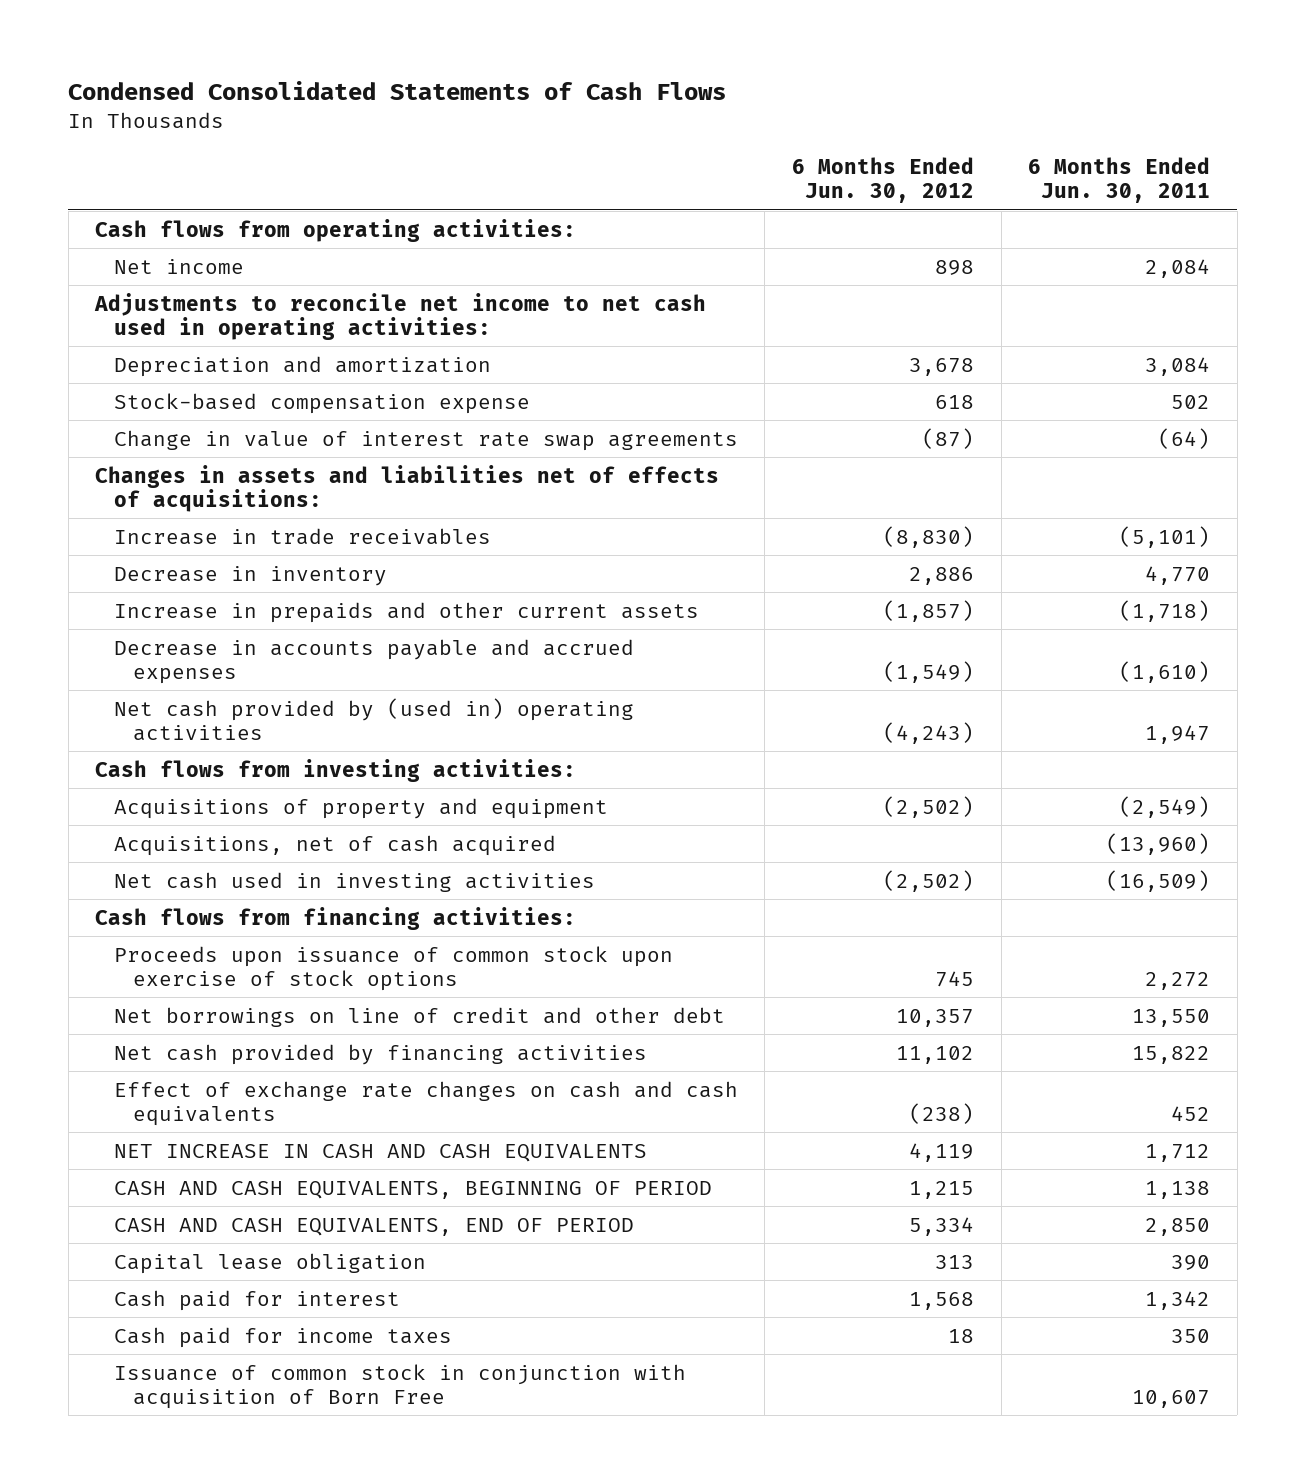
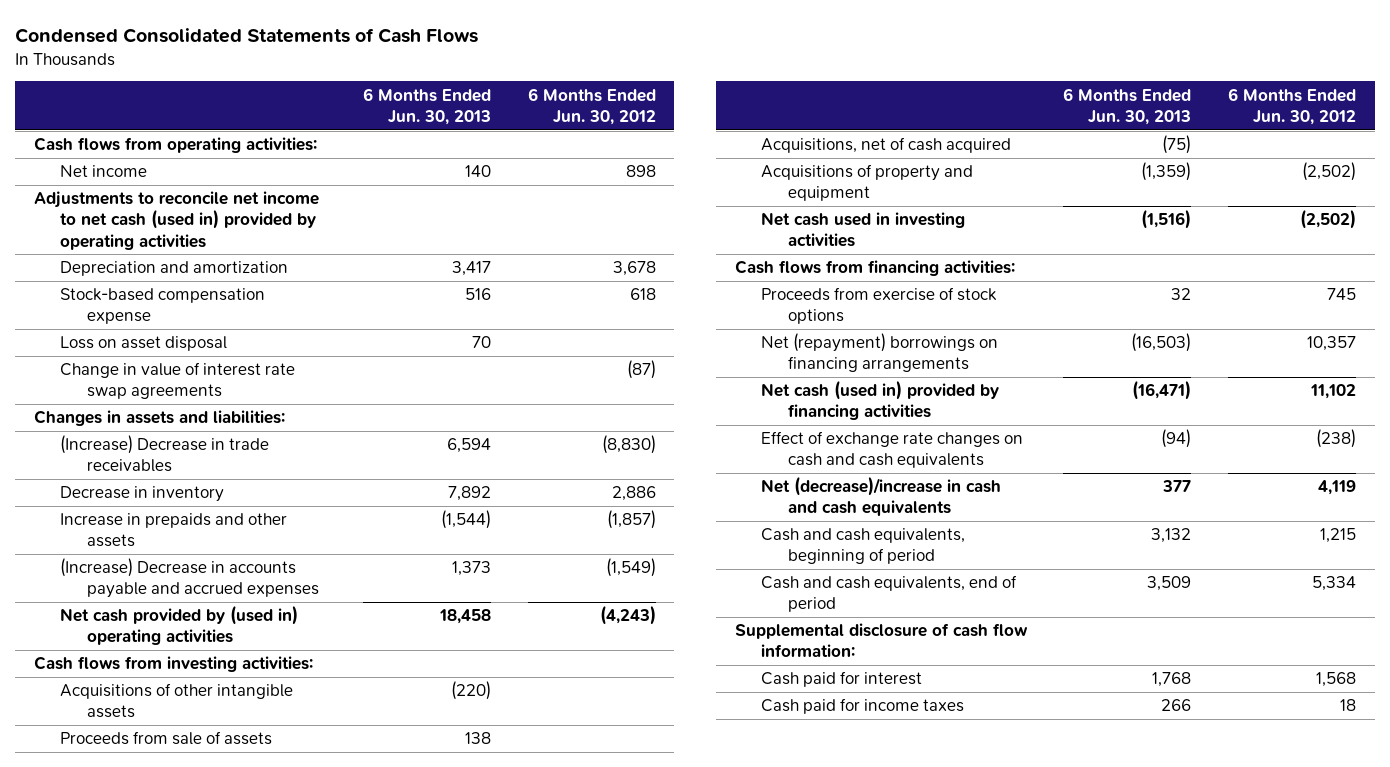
[1028,157,1211,204] 6 Months Ended Jun. 30, 2011 -> none
none -> [362,87,491,125] 6 Months Ended Jun. 30, 2013
[94,292,707,340] Adjustments to reconcile net income to net cash used in operating activities: -> [33,191,319,250] Adjustments to reconcile net income to net cash (used in) provided by operating activities
none -> [60,336,228,352] Loss on asset disposal
[95,464,720,512] Changes in assets and liabilities net of effects of acquisitions: -> [33,410,285,427] Changes in assets and liabilities:
[113,527,491,545] Increase in trade receivables -> [60,435,270,473] (Increase) Decrease in trade receivables
[113,601,699,623] Increase in prepaids and other current assets -> [60,513,288,548] Increase in prepaids and other assets
[113,638,634,684] Decrease in accounts payable and accrued expenses -> [60,558,320,599] (Increase) Decrease in accounts payable and accrued expenses
none -> [60,683,294,719] Acquisitions of other intangible assets
none -> [60,731,273,746] Proceeds from sale of assets
[113,797,608,819] Acquisitions of property and equipment -> [761,164,974,202] Acquisitions of property and equipment
[113,945,673,991] Proceeds upon issuance of common stock upon exercise of stock options -> [761,287,998,325] Proceeds from exercise of stock options
[113,1006,725,1027] Net borrowings on line of credit and other debt -> [761,333,999,373] Net (repayment) borrowings on financing arrangements
[113,1043,647,1065] Net cash provided by financing activities -> [761,380,1000,421] Net cash (used in) provided by financing activities
[113,1252,426,1274] Capital lease obligation -> none
[113,1143,647,1162] NET INCREASE IN CASH AND CASH EQUIVALENTS -> [761,476,1002,517] Net (decrease)/increase in cash and cash equivalents
[113,1180,712,1199] CASH AND CASH EQUIVALENTS, BEGINNING OF PERIOD -> [761,528,966,565] Cash and cash equivalents, beginning of period
[113,1217,634,1236] CASH AND CASH EQUIVALENTS, END OF PERIOD -> [761,575,1018,613] Cash and cash equivalents, end of period
none -> [734,623,1028,658] Supplemental disclosure of cash flow information:
[113,1363,686,1409] Issuance of common stock in conjunction with acquisition of Born Free -> none

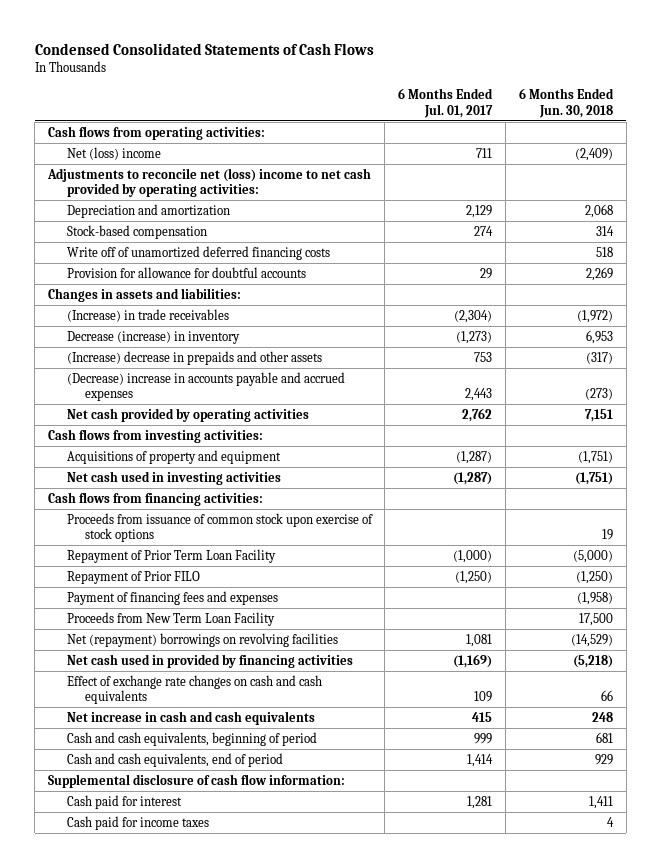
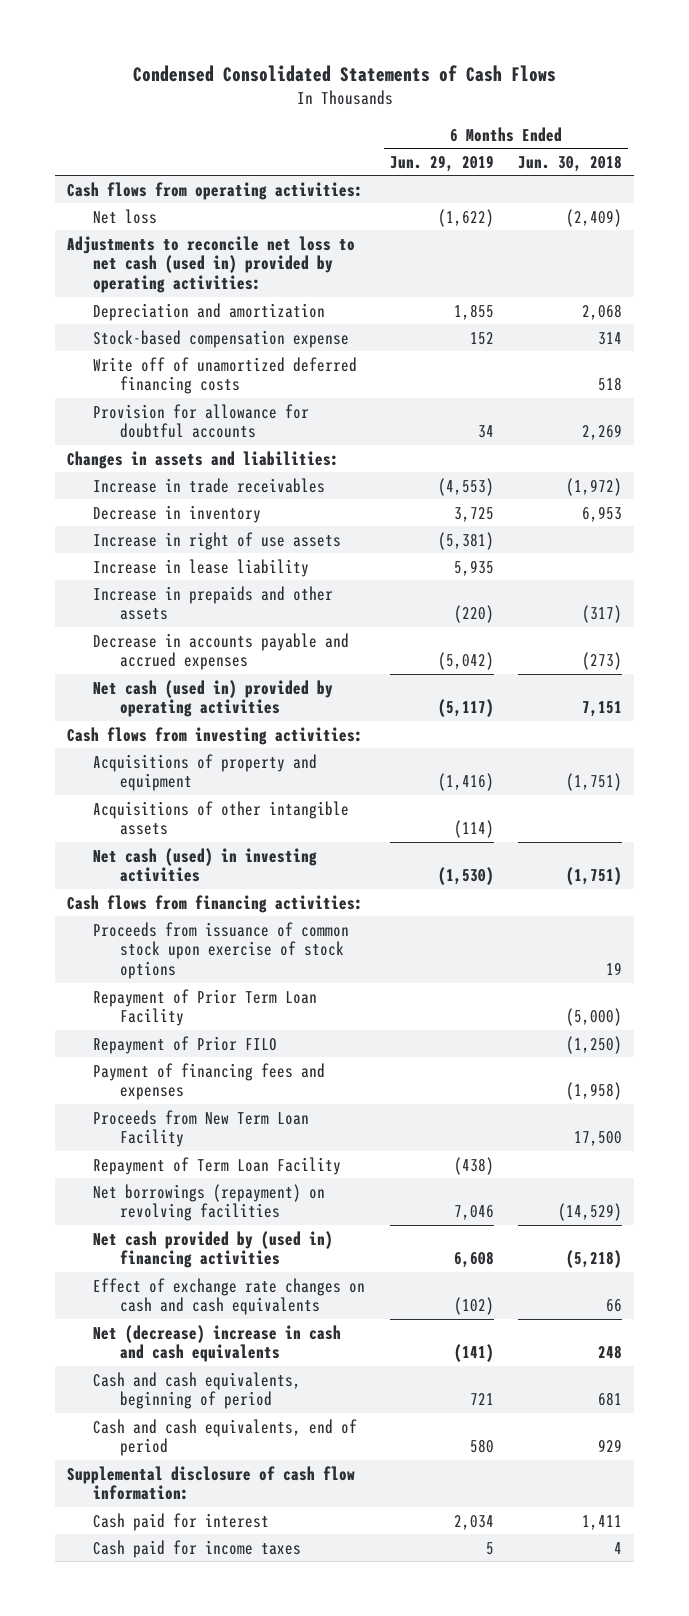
[398,88,494,118] 6 Months Ended Jul. 01, 2017 -> none
none -> [389,154,494,172] Jun. 29, 2019
[66,146,161,160] Net (loss) income -> [93,208,158,224] Net loss
[47,167,372,198] Adjustments to reconcile net (loss) income to net cash provided by operating activities: -> [67,235,356,294] Adjustments to reconcile net loss to net cash (used in) provided by operating activities:
[66,224,207,239] Stock-based compensation -> [93,329,350,348] Stock-based compensation expense
[66,308,229,322] (Increase) in trade receivables -> [93,477,326,493] Increase in trade receivables
[66,330,240,344] Decrease (increase) in inventory -> [93,504,262,523] Decrease in inventory
none -> [93,531,342,550] Increase in right of use assets
none -> [93,558,310,577] Increase in lease liability
[66,350,322,365] (Increase) decrease in prepaids and other assets -> [93,585,334,621] Increase in prepaids and other assets
[66,371,345,402] (Decrease) increase in accounts payable and accrued expenses -> [93,632,350,671] Decrease in accounts payable and accrued expenses
[66,407,309,422] Net cash provided by operating activities -> [93,679,334,718] Net cash (used in) provided by operating activities
none -> [93,800,350,836] Acquisitions of other intangible assets
[66,470,281,485] Net cash used in investing activities -> [93,847,318,883] Net cash (used) in investing activities
none -> [93,1156,342,1175] Repayment of Term Loan Facility
[66,632,338,647] Net (repayment) borrowings on revolving facilities -> [93,1183,326,1222] Net borrowings (repayment) on revolving facilities
[66,653,353,668] Net cash used in provided by financing activities -> [93,1230,334,1269] Net cash provided by (used in) financing activities
[66,710,315,725] Net increase in cash and cash equivalents -> [93,1324,342,1363] Net (decrease) increase in cash and cash equivalents

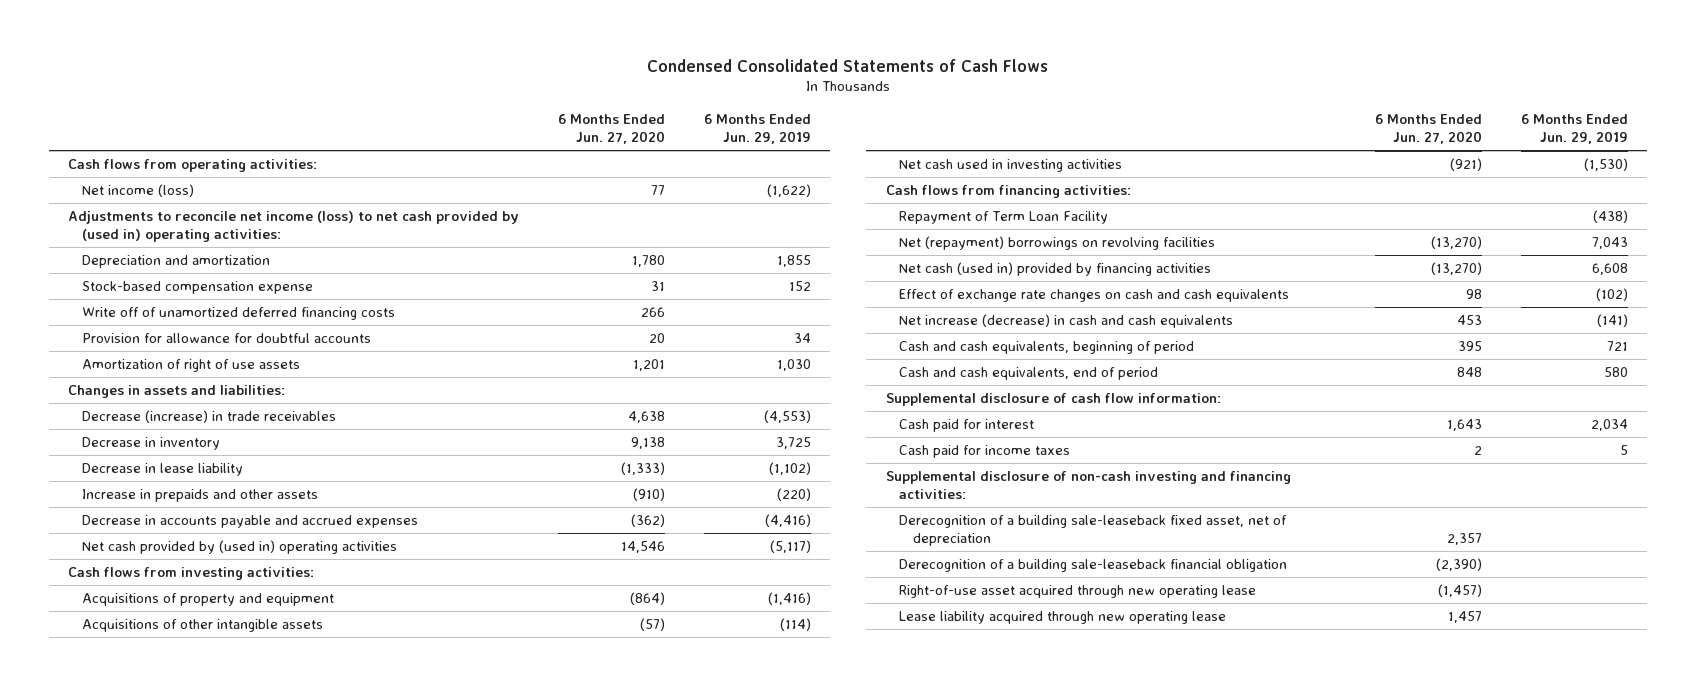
[518,154,623,172] Jun. 30, 2018 -> none
none -> [557,113,665,145] 6 Months Ended Jun. 27, 2020
[93,208,158,224] Net loss -> [81,184,194,198] Net income (loss)
[67,235,356,294] Adjustments to reconcile net loss to net cash (used in) provided by operating activities: -> [68,211,520,243] Adjustments to reconcile net income (loss) to net cash provided by (used in) operating activities:
none -> [81,359,300,373] Amortization of right of use assets
[93,477,326,493] Increase in trade receivables -> [81,410,336,424] Decrease (increase) in trade receivables
[93,531,342,550] Increase in right of use assets -> none
[93,558,310,577] Increase in lease liability -> [81,463,243,477] Decrease in lease liability
[453,559,494,576] 5,935 -> [768,462,811,476] (1,102)
[437,652,494,671] (5,042) -> [764,514,811,528] (4,416)
[93,679,334,718] Net cash (used in) provided by operating activities -> [81,540,397,555] Net cash provided by (used in) operating activities
[93,847,318,883] Net cash (used) in investing activities -> [899,159,1123,173] Net cash used in investing activities
[93,921,350,980] Proceeds from issuance of common stock upon exercise of stock options -> none
[93,988,318,1027] Repayment of Prior Term Loan Facility -> none
[93,1035,278,1054] Repayment of Prior FILO -> none
[93,1062,326,1101] Payment of financing fees and expenses -> none
[93,1109,310,1148] Proceeds from New Term Loan Facility -> none
[93,1183,326,1222] Net borrowings (repayment) on revolving facilities -> [899,236,1216,251] Net (repayment) borrowings on revolving facilities
[453,1205,494,1221] 7,046 -> [1592,237,1629,250] 7,043
[93,1230,334,1269] Net cash provided by (used in) financing activities -> [899,262,1212,277] Net cash (used in) provided by financing activities
[93,1324,342,1363] Net (decrease) increase in cash and cash equivalents -> [899,314,1234,329] Net increase (decrease) in cash and cash equivalents
none -> [885,471,1291,500] Supplemental disclosure of non-cash investing and financing activities:
none -> [899,515,1288,547] Derecognition of a building sale-leaseback fixed asset, net of depreciation
none -> [899,559,1288,573] Derecognition of a building sale-leaseback financial obligation
none -> [899,585,1257,599] Right-of-use asset acquired through new operating lease
none -> [899,611,1227,625] Lease liability acquired through new operating lease

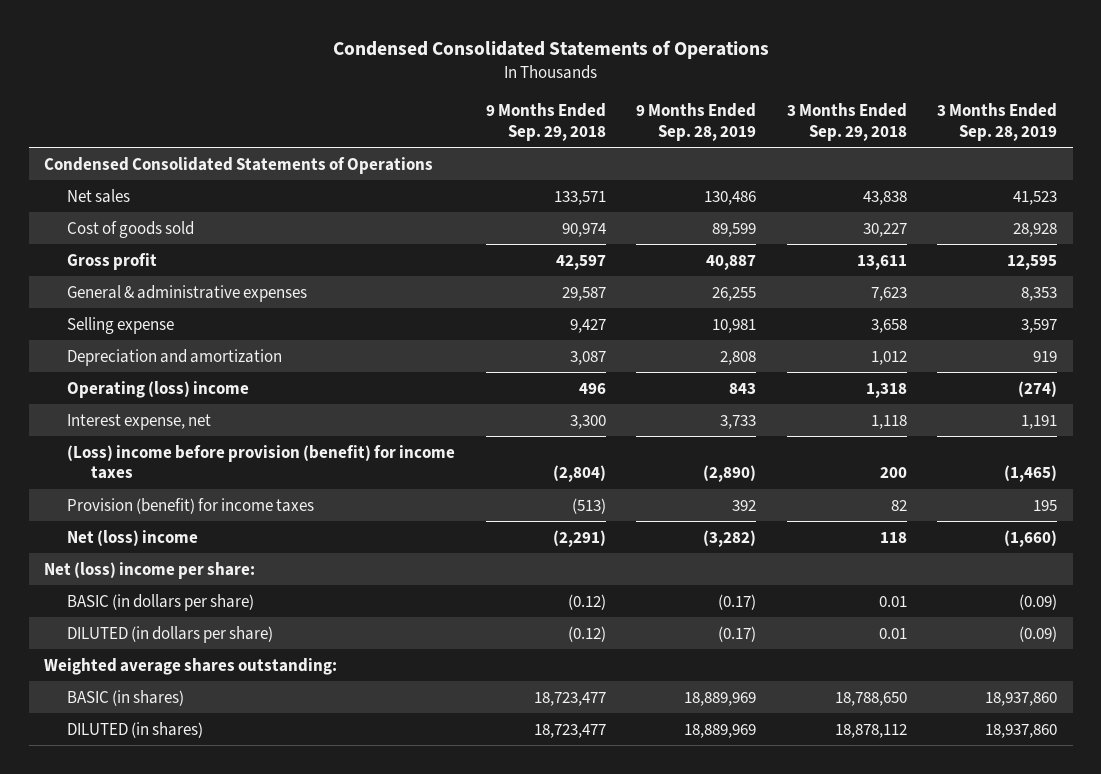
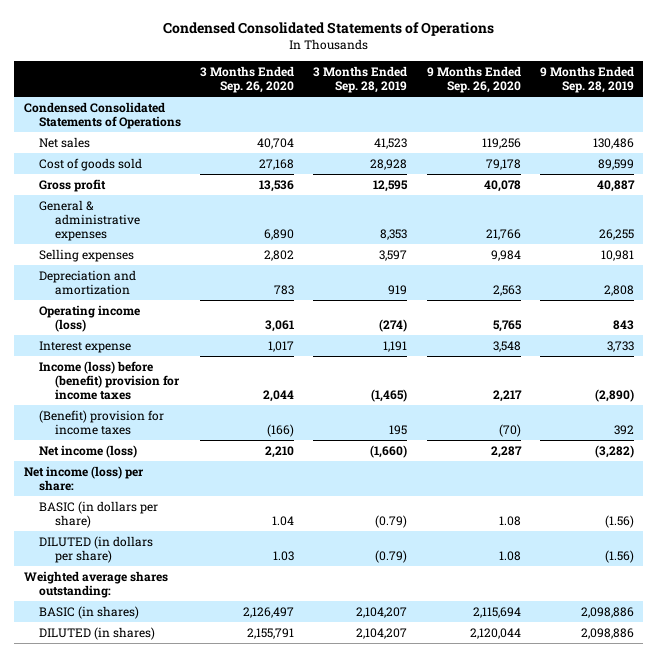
[485,103,606,141] 9 Months Ended Sep. 29, 2018 -> none
[786,103,907,141] 3 Months Ended Sep. 29, 2018 -> none
none -> [200,66,295,94] 3 Months Ended Sep. 26, 2020
none -> [426,66,521,94] 9 Months Ended Sep. 26, 2020
[67,316,175,334] Selling expense -> [39,248,135,262] Selling expenses
[67,380,250,398] Operating (loss) income -> [39,304,141,332] Operating income (loss)
[67,413,212,430] Interest expense, net -> [39,340,132,353] Interest expense
[67,444,456,480] (Loss) income before provision (benefit) for income taxes -> [39,360,180,401] Income (loss) before (benefit) provision for income taxes
[67,497,315,514] Provision (benefit) for income taxes -> [39,409,165,435] (Benefit) provision for income taxes
[67,529,199,546] Net (loss) income -> [39,444,138,458] Net income (loss)
[43,561,255,579] Net (loss) income per share: -> [23,465,144,491] Net income (loss) per share:
[718,593,757,610] (0.17) -> [604,514,634,528] (1.56)
[1019,593,1058,610] (0.09) -> [375,514,408,528] (0.79)
[718,625,757,642] (0.17) -> [604,549,634,563] (1.56)
[1019,625,1058,642] (0.09) -> [375,549,408,563] (0.79)
[684,691,757,706] 18,889,969 -> [580,606,634,618] 2,098,886
[985,691,1058,706] 18,937,860 -> [356,606,408,618] 2,104,207
[684,723,757,738] 18,889,969 -> [580,627,634,639] 2,098,886
[985,723,1058,738] 18,937,860 -> [356,627,408,639] 2,104,207

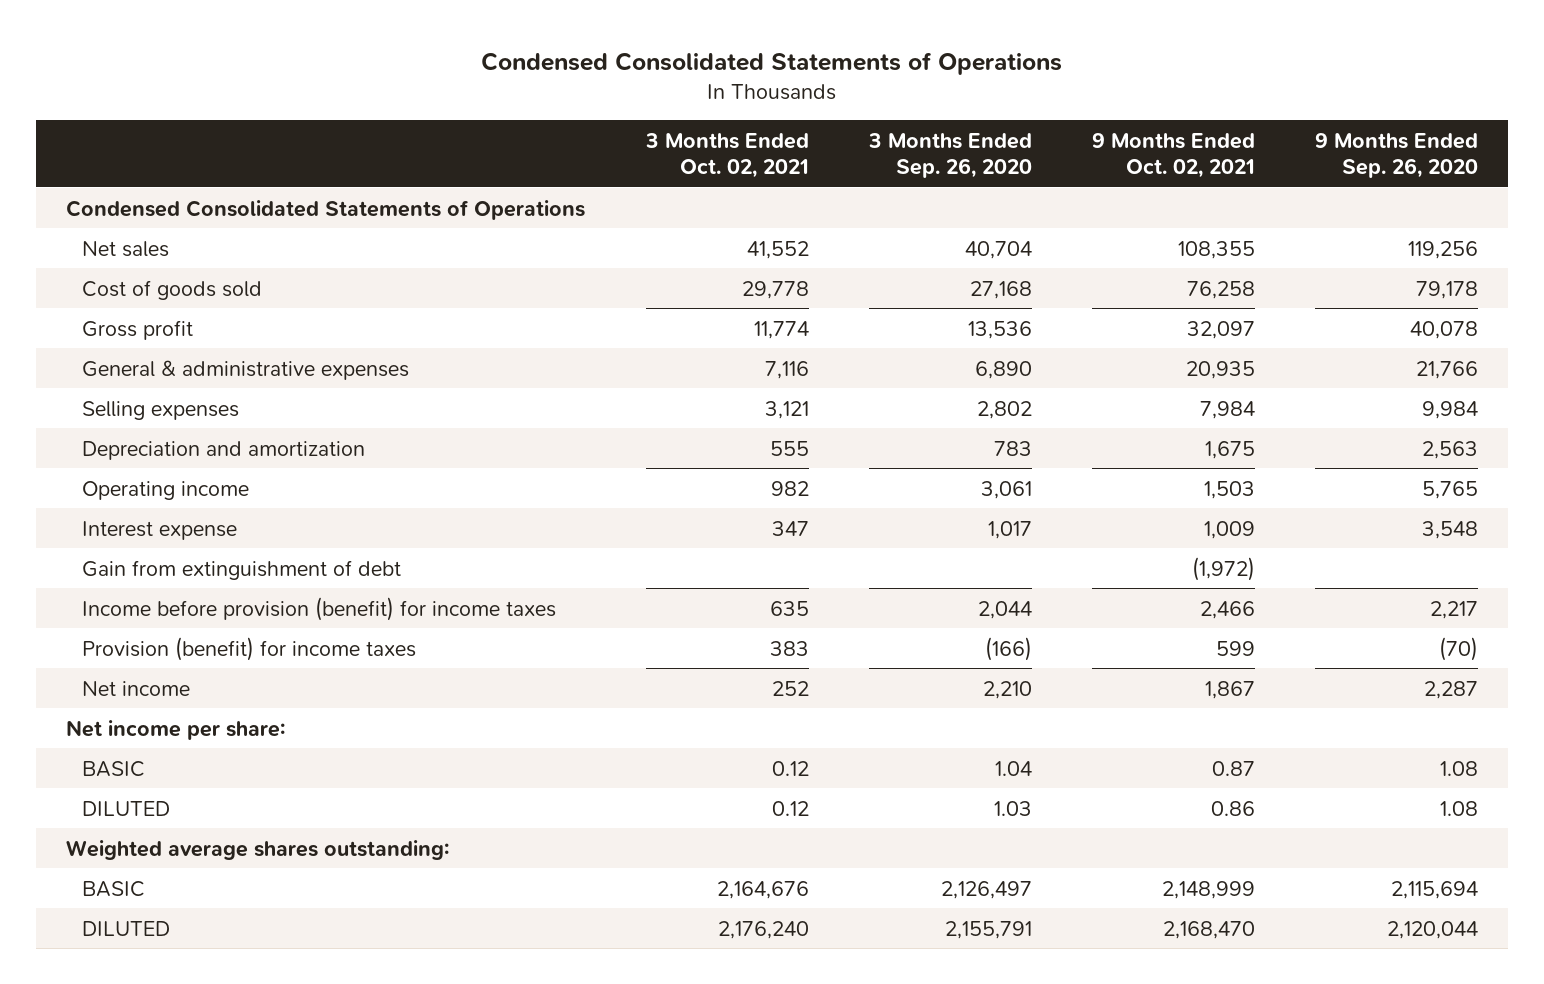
[313,66,408,94] 3 Months Ended Sep. 28, 2019 -> none
[539,66,634,94] 9 Months Ended Sep. 28, 2019 -> none
none -> [644,132,809,178] 3 Months Ended Oct. 02, 2021
none -> [1091,132,1255,178] 9 Months Ended Oct. 02, 2021
[39,304,141,332] Operating income (loss) -> [81,480,249,500] Operating income
none -> [81,559,401,580] Gain from extinguishment of debt
[39,360,180,401] Income (loss) before (benefit) provision for income taxes -> [81,596,556,621] Income before provision (benefit) for income taxes
[39,409,165,435] (Benefit) provision for income taxes -> [81,636,416,661] Provision (benefit) for income taxes
[39,444,138,458] Net income (loss) -> [81,680,190,696] Net income
[23,465,144,491] Net income (loss) per share: -> [66,719,286,740] Net income per share:
[39,500,159,528] BASIC (in dollars per share) -> [81,760,145,777] BASIC
[39,535,154,563] DILUTED (in dollars per share) -> [81,800,170,816] DILUTED
[39,605,140,619] BASIC (in shares) -> [81,880,145,897] BASIC
[39,626,156,640] DILUTED (in shares) -> [81,920,170,936] DILUTED

